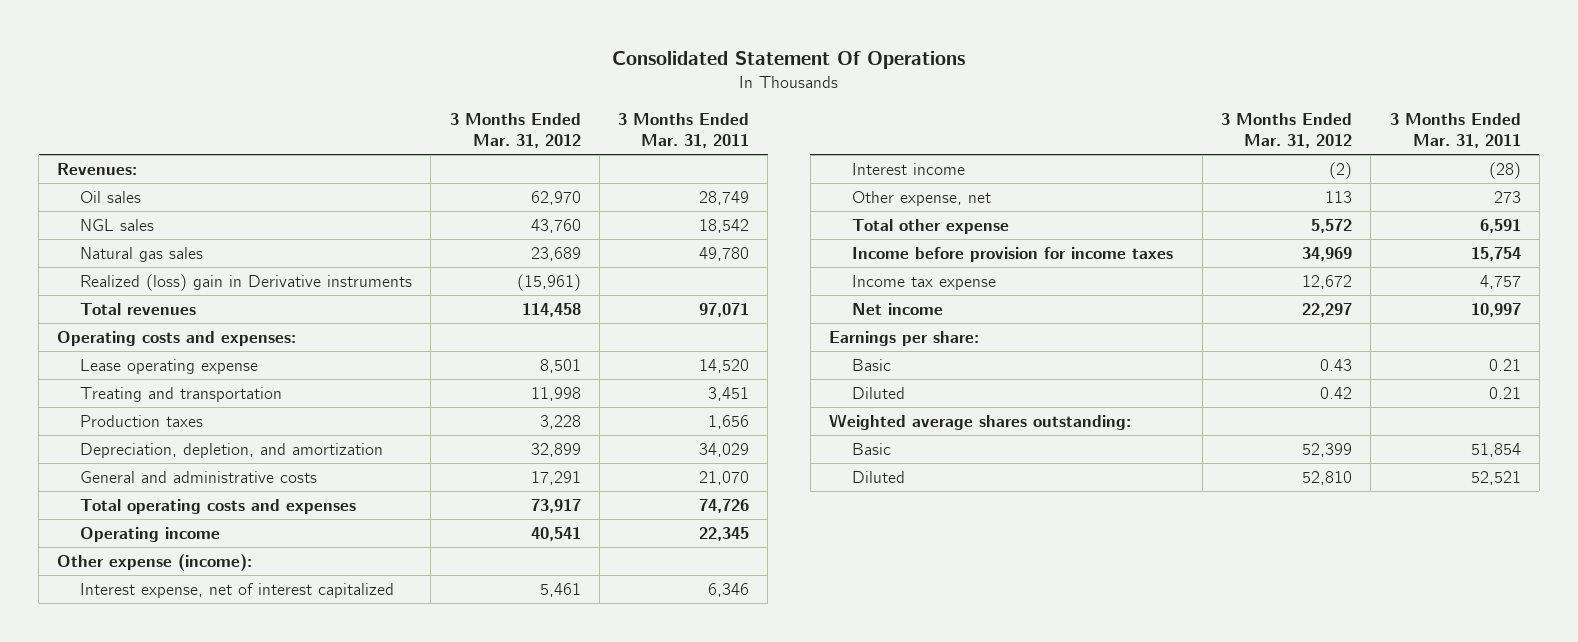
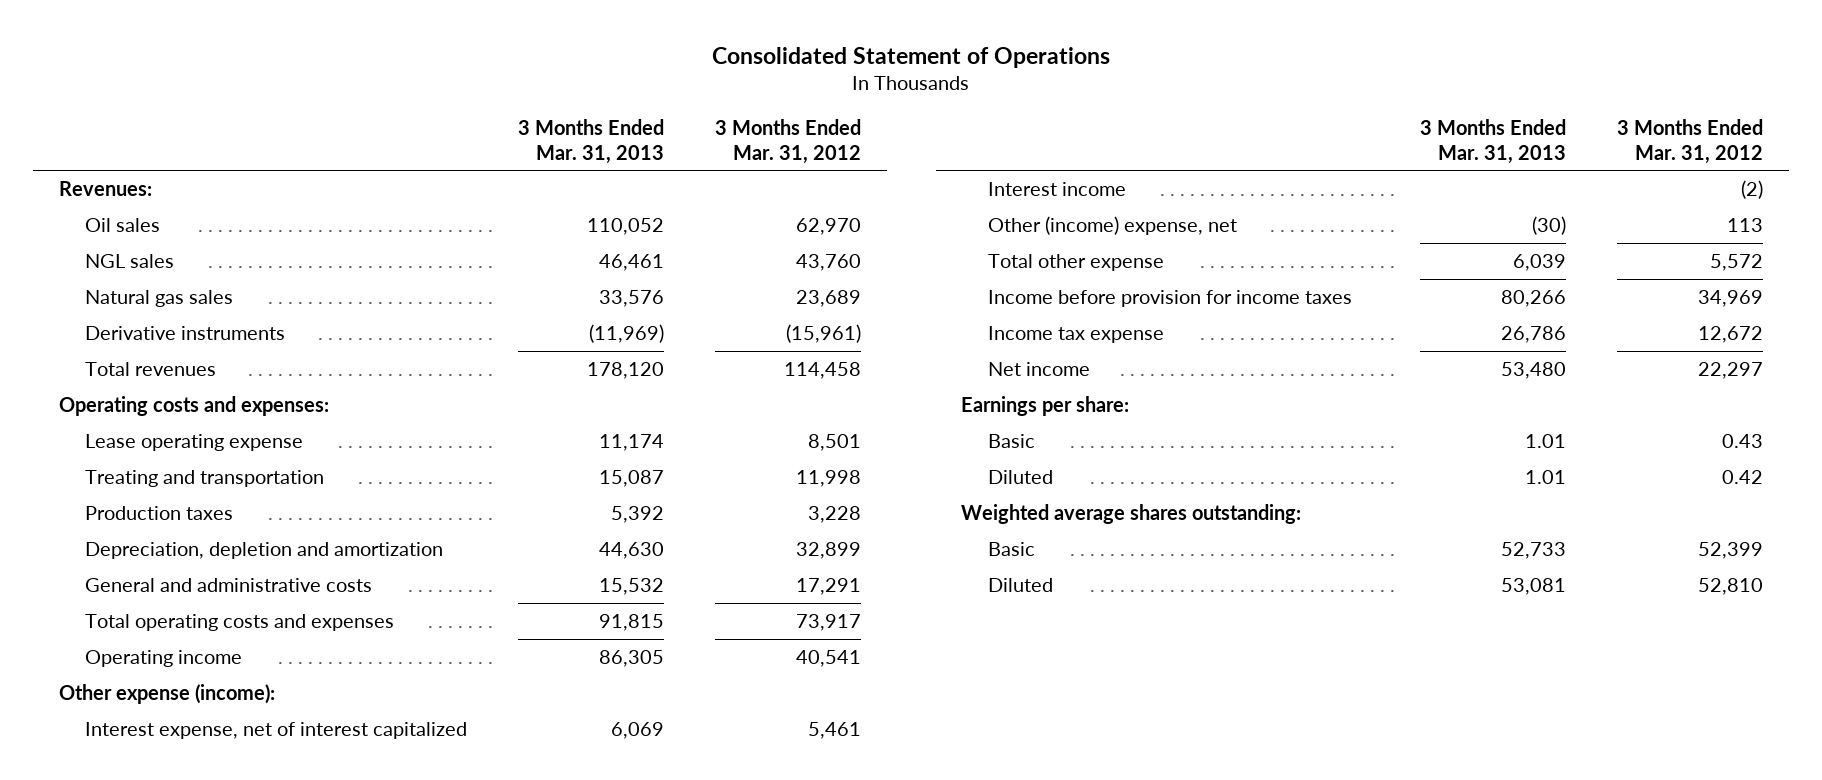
[612,50,966,69] Consolidated Statement Of Operations -> [712,46,1111,68] Consolidated Statement of Operations
[618,112,750,149] 3 Months Ended Mar. 31, 2011 -> none
none -> [518,118,665,164] 3 Months Ended Mar. 31, 2013
[80,273,413,291] Realized (loss) gain in Derivative instruments -> [85,325,286,340] Derivative instruments
[80,442,384,458] Depreciation, depletion, and amortization -> [85,541,444,559] Depreciation, depletion and amortization
[851,190,991,206] Other expense, net -> [987,215,1237,235] Other (income) expense, net

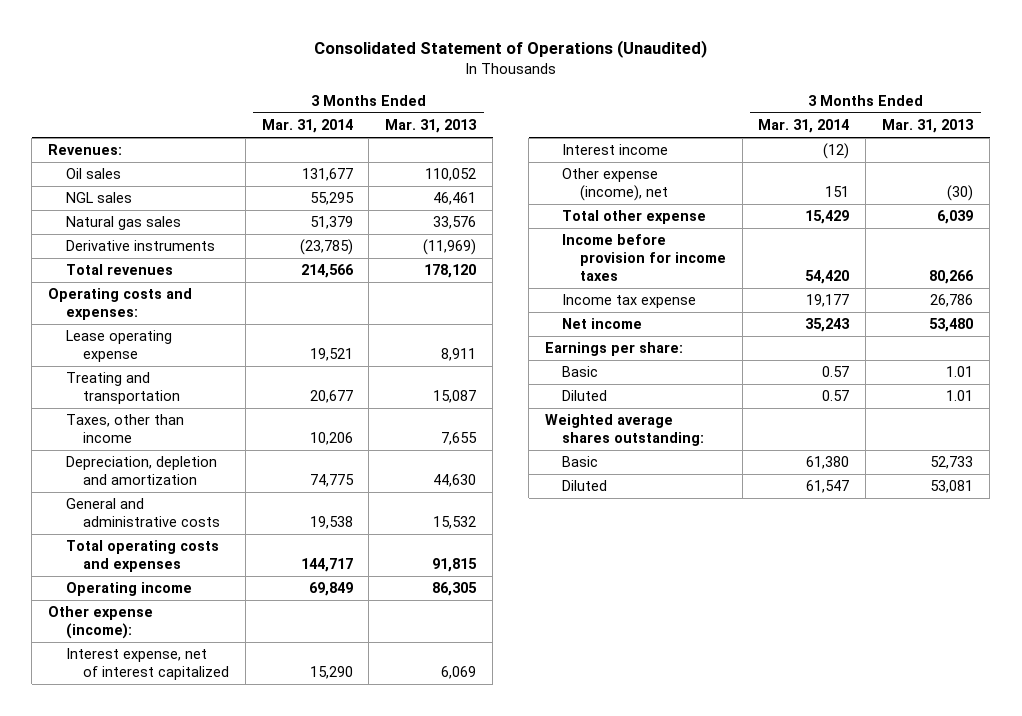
[712,46,1111,68] Consolidated Statement of Operations -> [313,40,707,59] Consolidated Statement of Operations (Unaudited)
[715,118,862,164] 3 Months Ended Mar. 31, 2012 -> none
none -> [261,119,353,134] Mar. 31, 2014
[599,433,665,451] 11,174 -> [441,347,477,361] 8,911
[85,505,234,520] Production taxes -> none
none -> [65,414,184,443] Taxes, other than income
[987,215,1237,235] Other (income) expense, net -> [562,168,668,201] Other expense (income), net

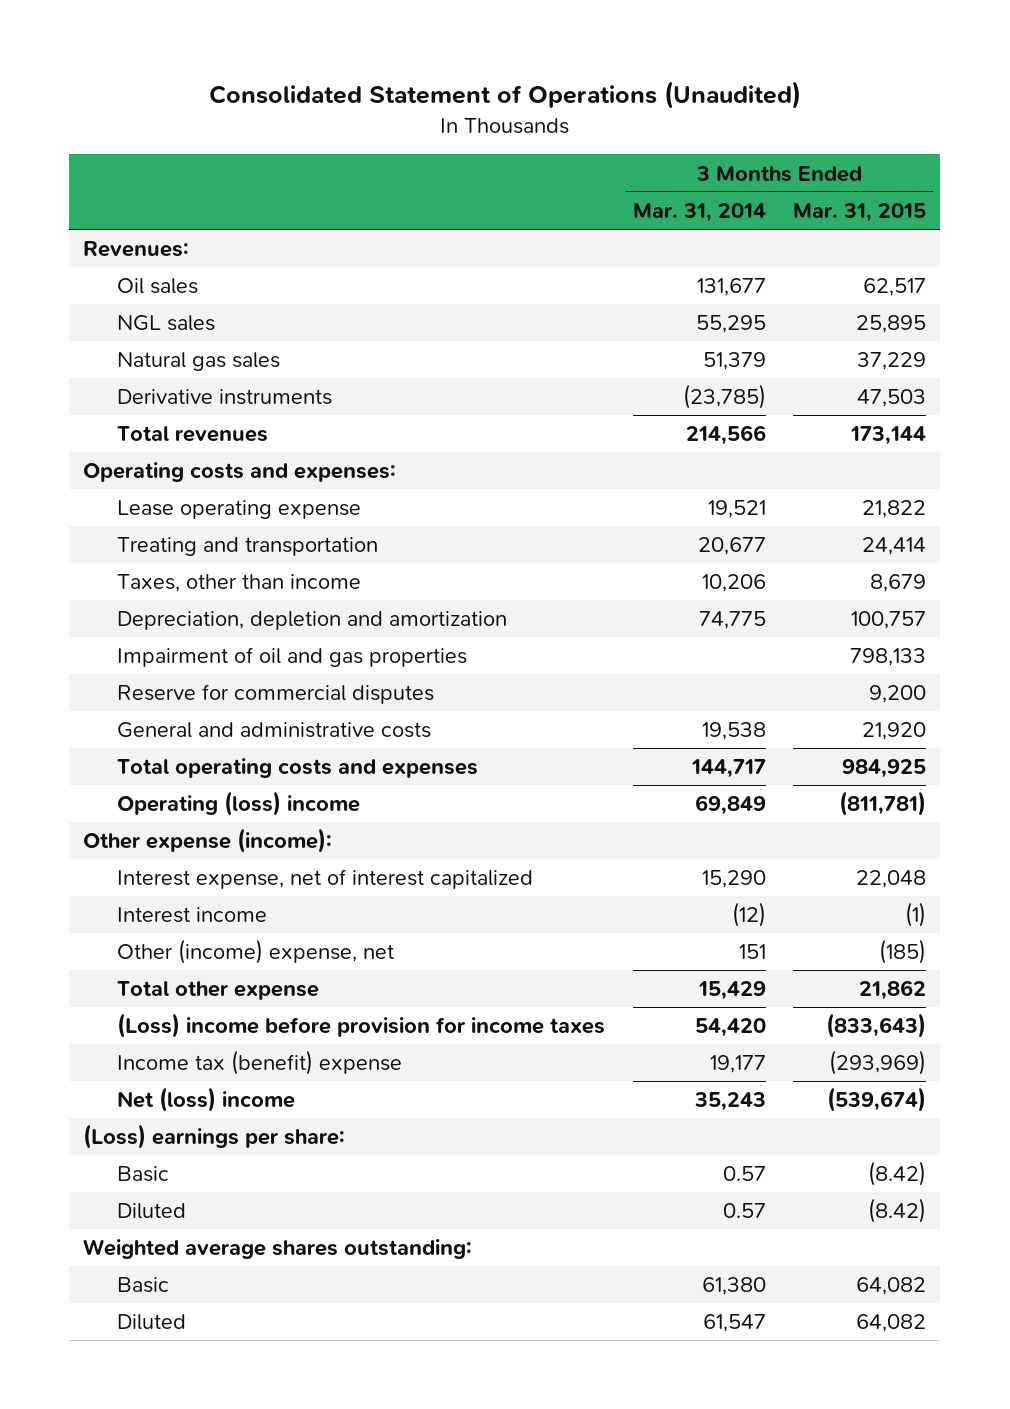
[385,119,478,134] Mar. 31, 2013 -> none
none -> [793,202,927,222] Mar. 31, 2015
none -> [117,647,468,668] Impairment of oil and gas properties
none -> [117,684,435,705] Reserve for commercial disputes
[65,582,192,597] Operating income -> [117,791,361,817] Operating (loss) income
[562,168,668,201] Other expense (income), net -> [117,939,395,965] Other (income) expense, net
[562,234,726,281] Income before provision for income taxes -> [117,1013,606,1039] (Loss) income before provision for income taxes
[562,294,697,309] Income tax expense -> [117,1050,403,1076] Income tax (benefit) expense
[562,318,643,330] Net income -> [117,1087,296,1113] Net (loss) income
[545,342,684,357] Earnings per share: -> [83,1124,346,1150] (Loss) earnings per share:

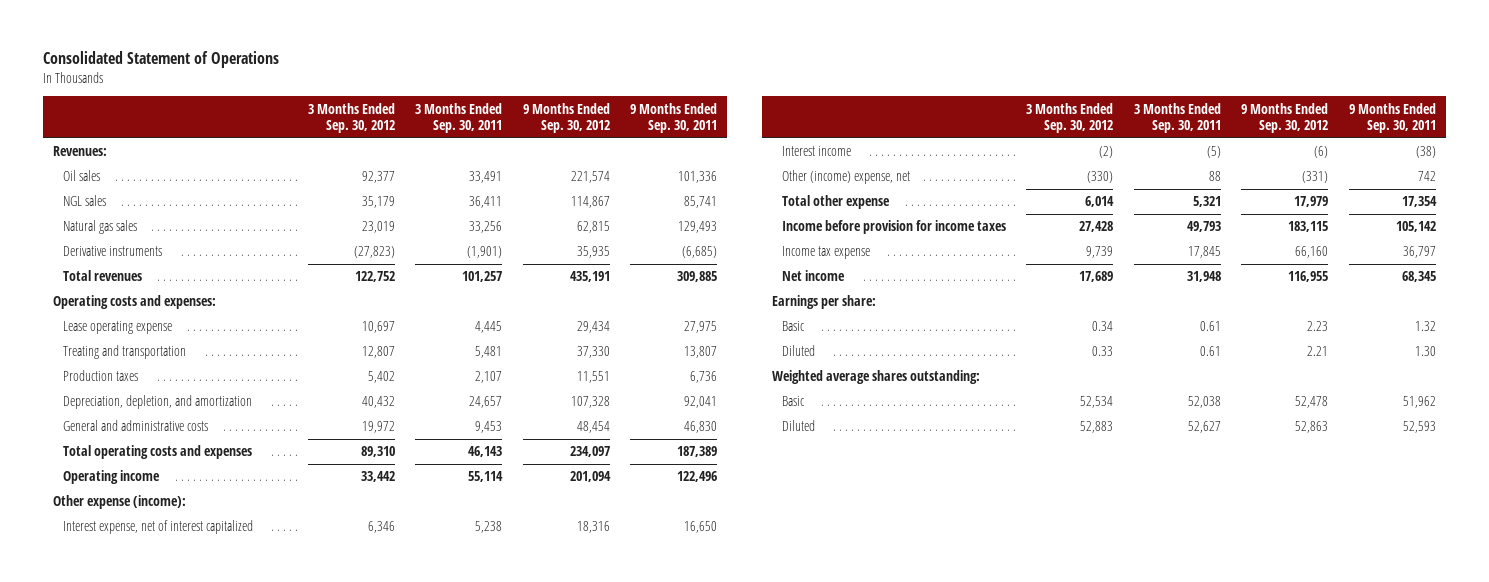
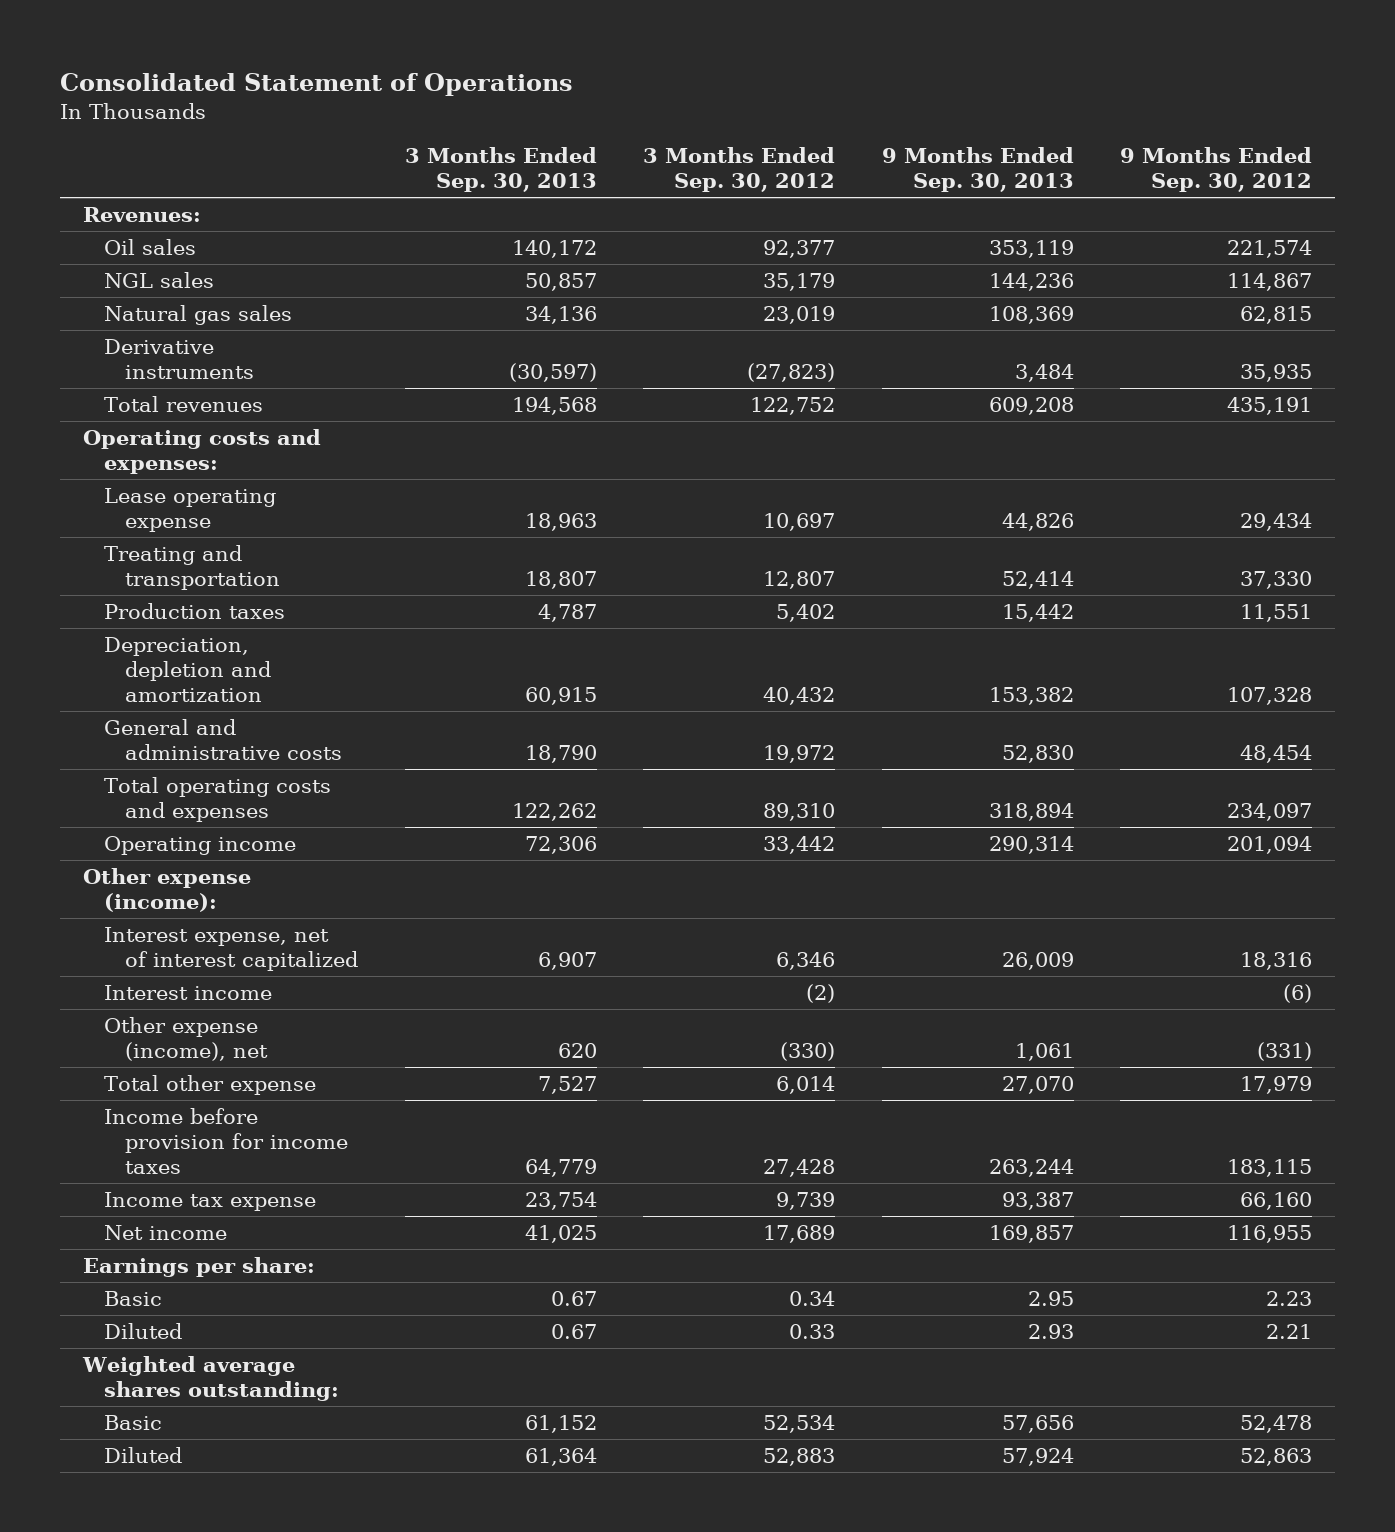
[415,102,503,134] 3 Months Ended Sep. 30, 2011 -> none
[630,102,718,134] 9 Months Ended Sep. 30, 2011 -> none
none -> [404,146,597,193] 3 Months Ended Sep. 30, 2013
none -> [881,146,1074,193] 9 Months Ended Sep. 30, 2013
[63,395,253,410] Depreciation, depletion, and amortization -> [104,636,272,703] Depreciation, depletion and amortization
[781,170,910,185] Other (income) expense, net -> [104,1016,269,1062] Other expense (income), net

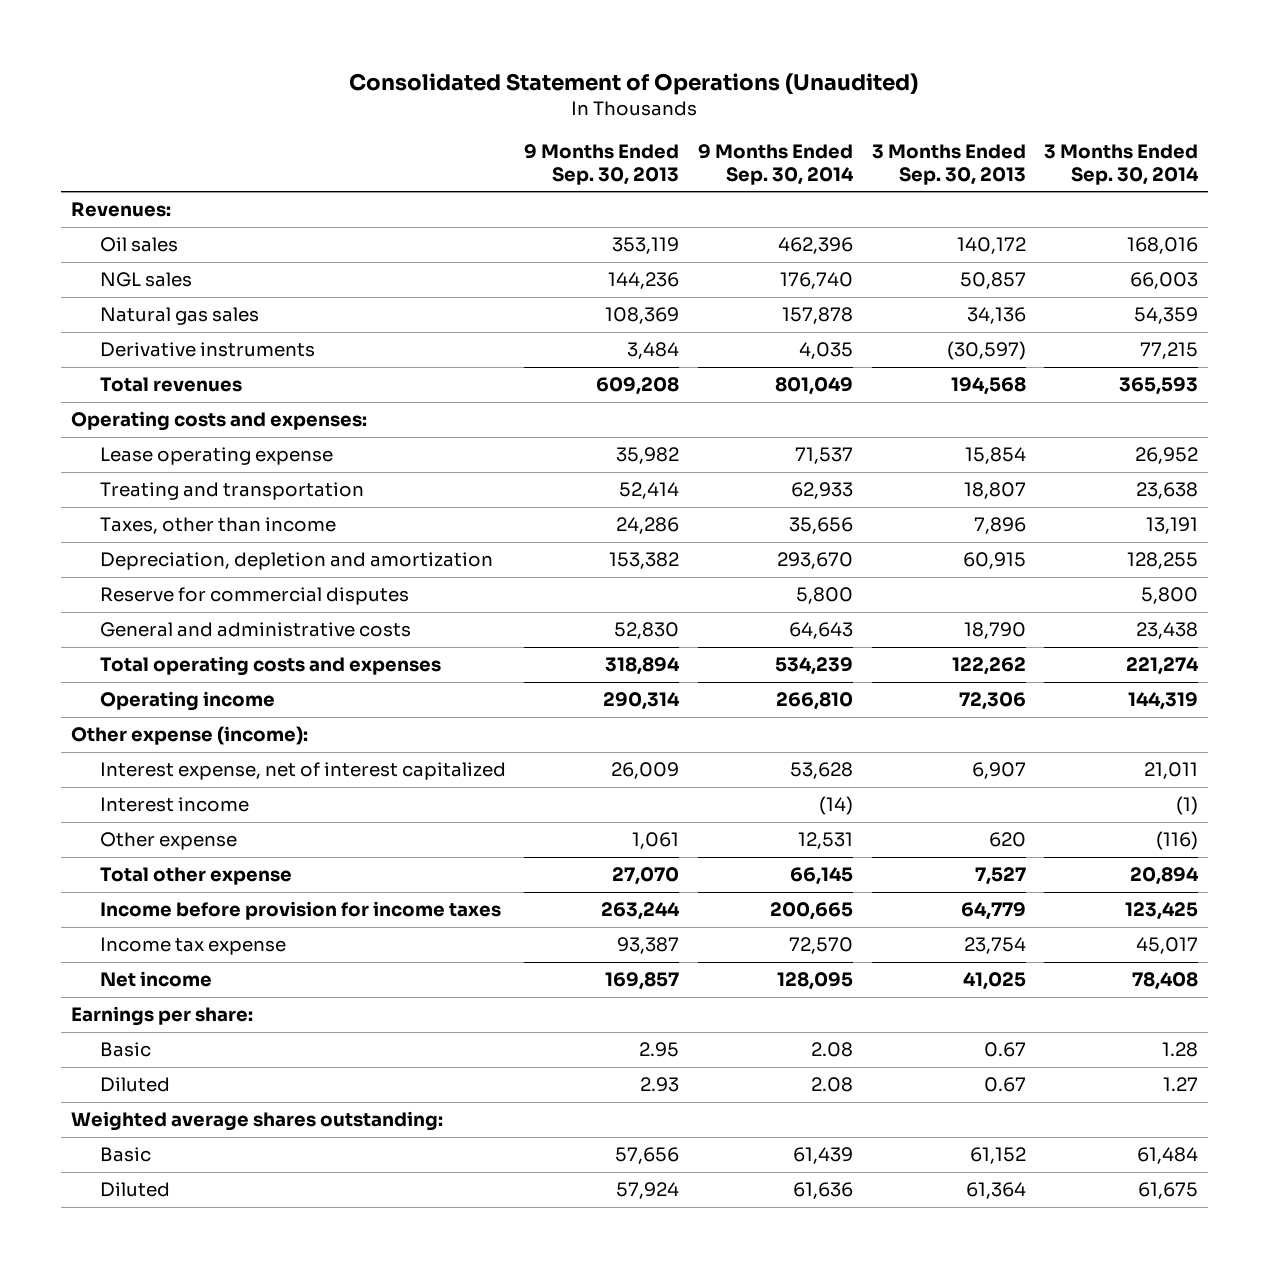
[59,73,573,97] Consolidated Statement of Operations -> [349,73,919,96] Consolidated Statement of Operations (Unaudited)
[643,146,836,193] 3 Months Ended Sep. 30, 2012 -> none
[1119,146,1312,193] 9 Months Ended Sep. 30, 2012 -> none
none -> [697,144,854,185] 9 Months Ended Sep. 30, 2014
none -> [1044,144,1200,185] 3 Months Ended Sep. 30, 2014
[524,513,597,532] 18,963 -> [964,447,1026,465] 15,854
[1001,513,1074,532] 44,826 -> [616,447,680,465] 35,982
[104,602,286,619] Production taxes -> none
none -> [99,517,336,535] Taxes, other than income
none -> [99,587,409,606] Reserve for commercial disputes
[104,1016,269,1062] Other expense (income), net -> [99,832,237,851] Other expense

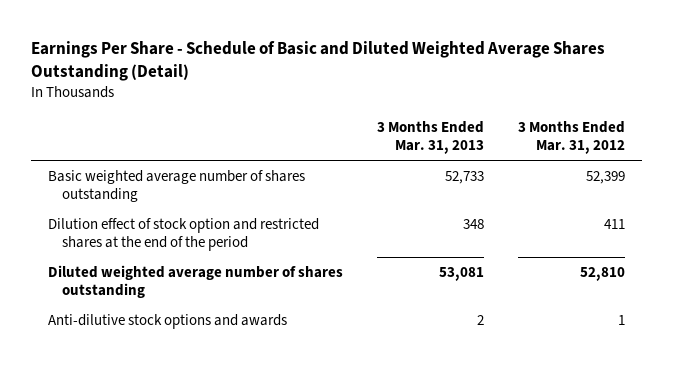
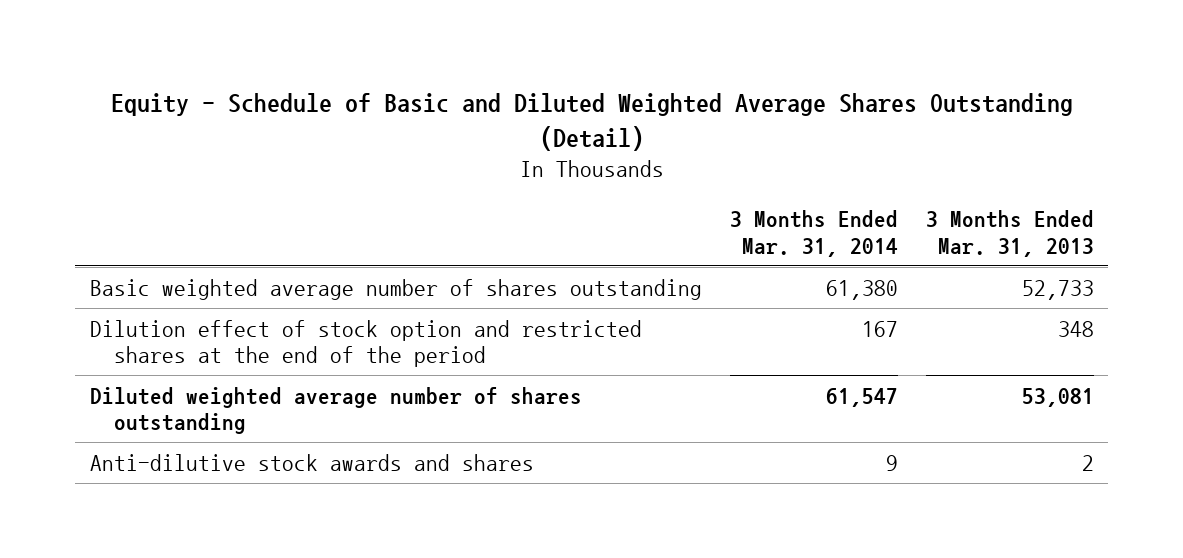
[31,41,606,82] Earnings Per Share - Schedule of Basic and Diluted Weighted Average Shares Outstanding (Detail) -> [110,92,1073,151] Equity - Schedule of Basic and Diluted Weighted Average Shares Outstanding (Detail)
[517,120,625,155] 3 Months Ended Mar. 31, 2012 -> none
none -> [729,210,898,257] 3 Months Ended Mar. 31, 2014
[48,313,288,329] Anti-dilutive stock options and awards -> [89,453,534,471] Anti-dilutive stock awards and shares

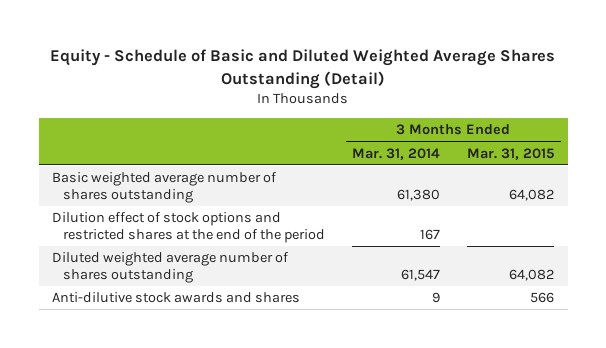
[925,210,1094,257] 3 Months Ended Mar. 31, 2013 -> none
none -> [467,147,555,160] Mar. 31, 2015
[89,319,642,367] Dilution effect of stock option and restricted shares at the end of the period -> [52,212,326,244] Dilution effect of stock options and restricted shares at the end of the period

